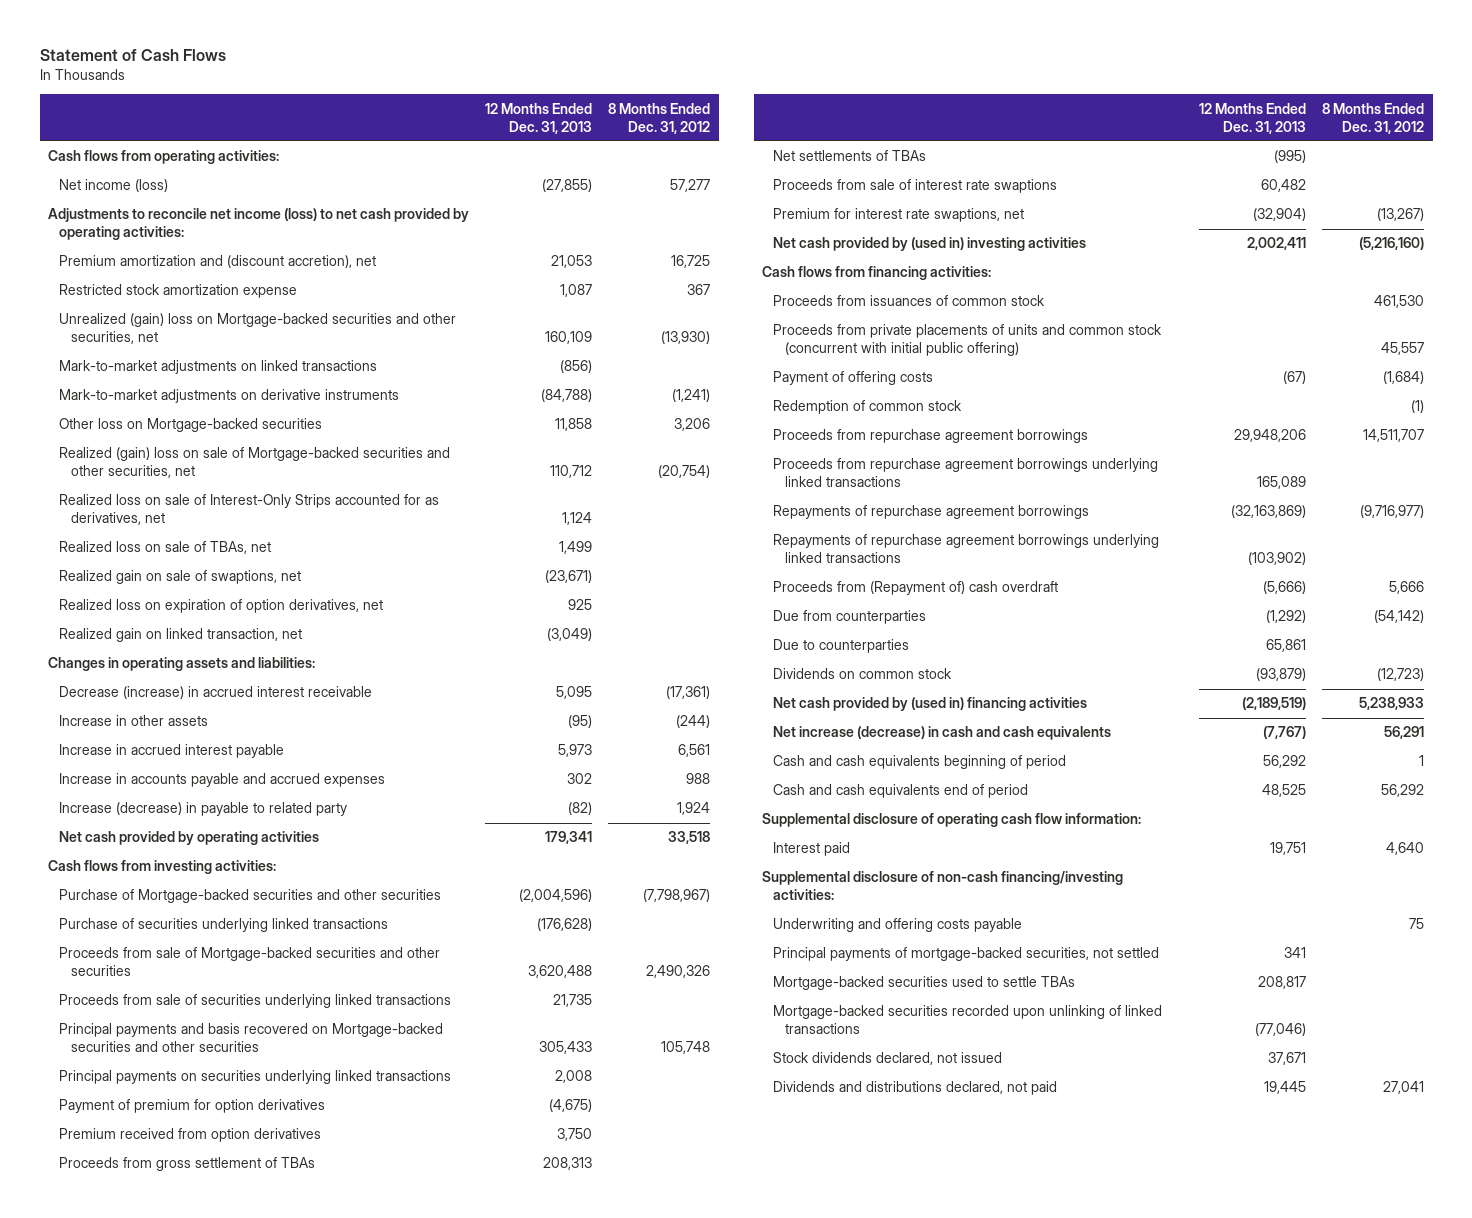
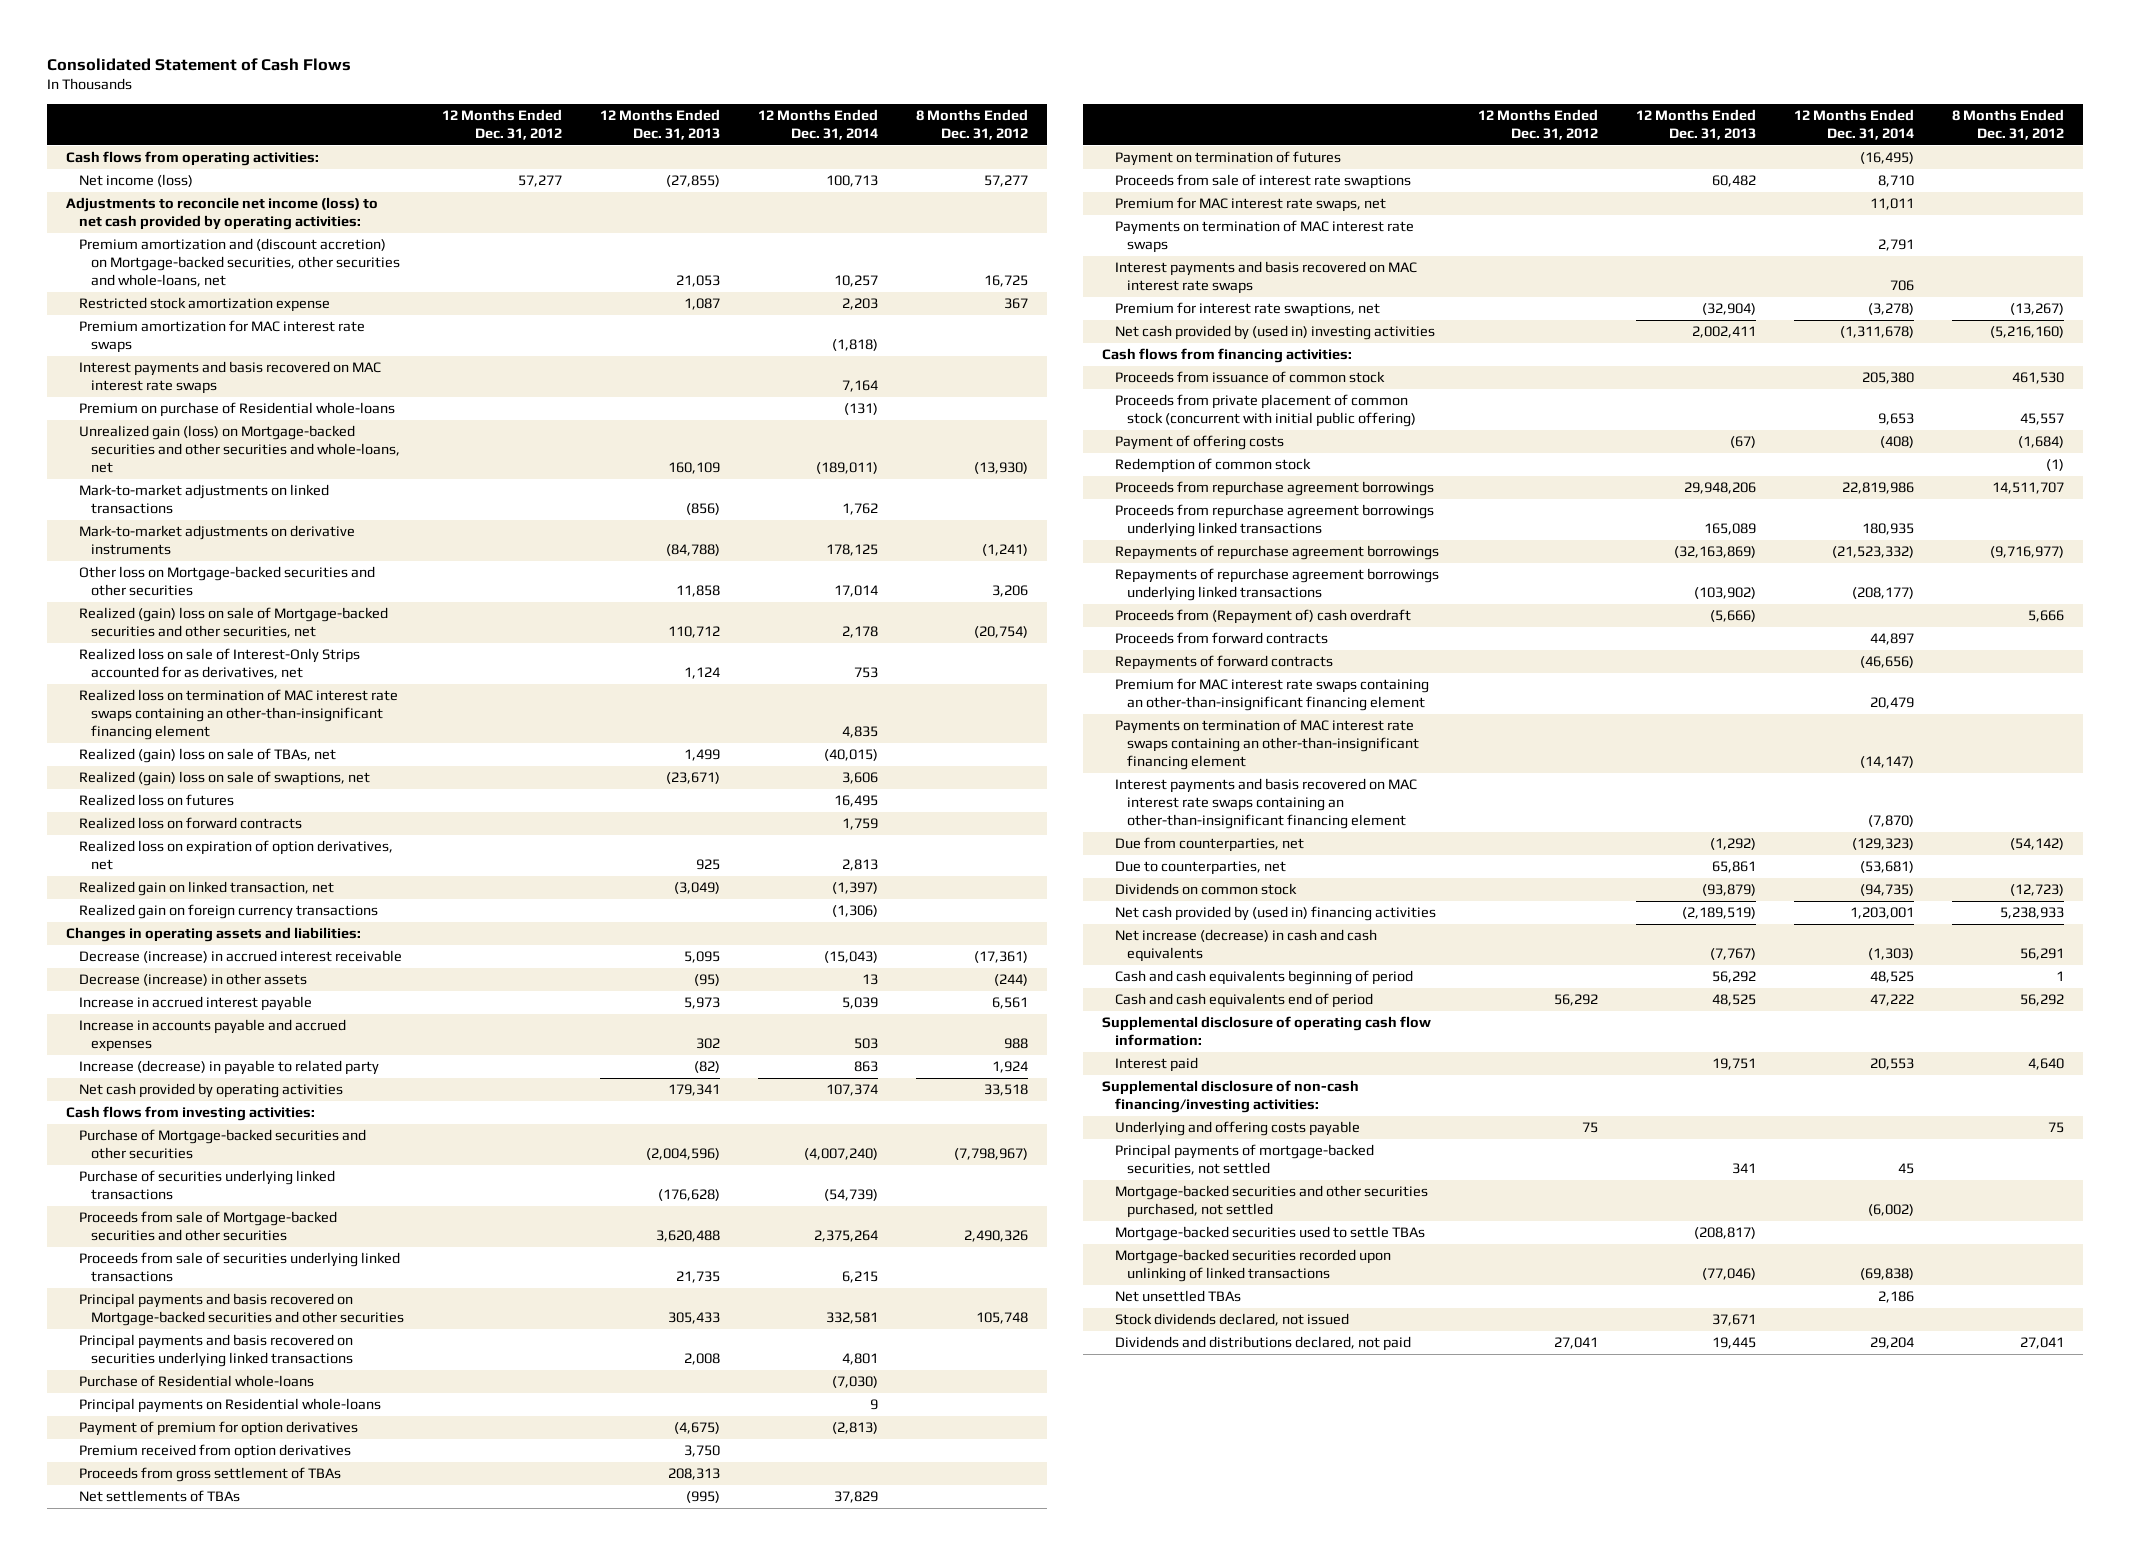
[39,49,226,62] Statement of Cash Flows -> [47,57,352,71] Consolidated Statement of Cash Flows
none -> [442,108,563,140] 12 Months Ended Dec. 31, 2012
none -> [757,108,878,140] 12 Months Ended Dec. 31, 2014
[59,255,377,269] Premium amortization and (discount accretion), net -> [78,238,401,287] Premium amortization and (discount accretion) on Mortgage-backed securities, other securities and whole-loans, net
none -> [78,320,365,354] Premium amortization for MAC interest rate swaps
none -> [78,361,381,395] Interest payments and basis recovered on MAC interest rate swaps
none -> [78,402,395,418] Premium on purchase of Residential whole-loans
[59,313,457,345] Unrealized (gain) loss on Mortgage-backed securities and other securities, net -> [78,425,401,473] Unrealized gain (loss) on Mortgage-backed securities and other securities and whole-loans, net
[59,418,323,433] Other loss on Mortgage-backed securities -> [78,566,375,597] Other loss on Mortgage-backed securities and other securities
none -> [78,689,398,740] Realized loss on termination of MAC interest rate swaps containing an other-than-insignificant financing element
[59,541,272,555] Realized loss on sale of TBAs, net -> [78,748,336,764] Realized (gain) loss on sale of TBAs, net
[59,570,302,585] Realized gain on sale of swaptions, net -> [78,771,370,787] Realized (gain) loss on sale of swaptions, net
none -> [78,794,234,807] Realized loss on futures
none -> [78,817,302,830] Realized loss on forward contracts
none -> [78,904,378,920] Realized gain on foreign currency transactions
[59,715,209,727] Increase in other assets -> [78,973,307,987] Decrease (increase) in other assets
[59,1070,452,1085] Principal payments on securities underlying linked transactions -> [78,1334,354,1368] Principal payments and basis recovered on securities underlying linked transactions
none -> [78,1375,314,1388] Purchase of Residential whole-loans
none -> [78,1398,381,1414] Principal payments on Residential whole-loans
none -> [1114,151,1341,167] Payment on termination of futures
none -> [1114,197,1386,213] Premium for MAC interest rate swaps, net
none -> [1114,220,1414,254] Payments on termination of MAC interest rate swaps
none -> [1114,261,1417,295] Interest payments and basis recovered on MAC interest rate swaps
[773,295,1046,307] Proceeds from issuances of common stock -> [1114,371,1385,384] Proceeds from issuance of common stock
[773,324,1163,357] Proceeds from private placements of units and common stock (concurrent with initial public offering) -> [1114,394,1417,428] Proceeds from private placement of common stock (concurrent with initial public offering)
none -> [1114,632,1328,645] Proceeds from forward contracts
none -> [1114,655,1333,671] Repayments of forward contracts
none -> [1114,678,1429,712] Premium for MAC interest rate swaps containing an other-than-insignificant financing element
none -> [1114,719,1420,770] Payments on termination of MAC interest rate swaps containing an other-than-insignificant financing element
none -> [1114,778,1417,829] Interest payments and basis recovered on MAC interest rate swaps containing an other-than-insignificant financing element
[773,610,927,625] Due from counterparties -> [1114,837,1304,853] Due from counterparties, net
[773,639,910,654] Due to counterparties -> [1114,861,1286,876] Due to counterparties, net
[773,918,1023,933] Underwriting and offering costs payable -> [1114,1121,1360,1137] Underlying and offering costs payable
none -> [1114,1185,1428,1219] Mortgage-backed securities and other securities purchased, not settled
[1258,976,1307,990] 208,817 -> [1694,1227,1757,1240] (208,817)
none -> [1114,1290,1241,1303] Net unsettled TBAs

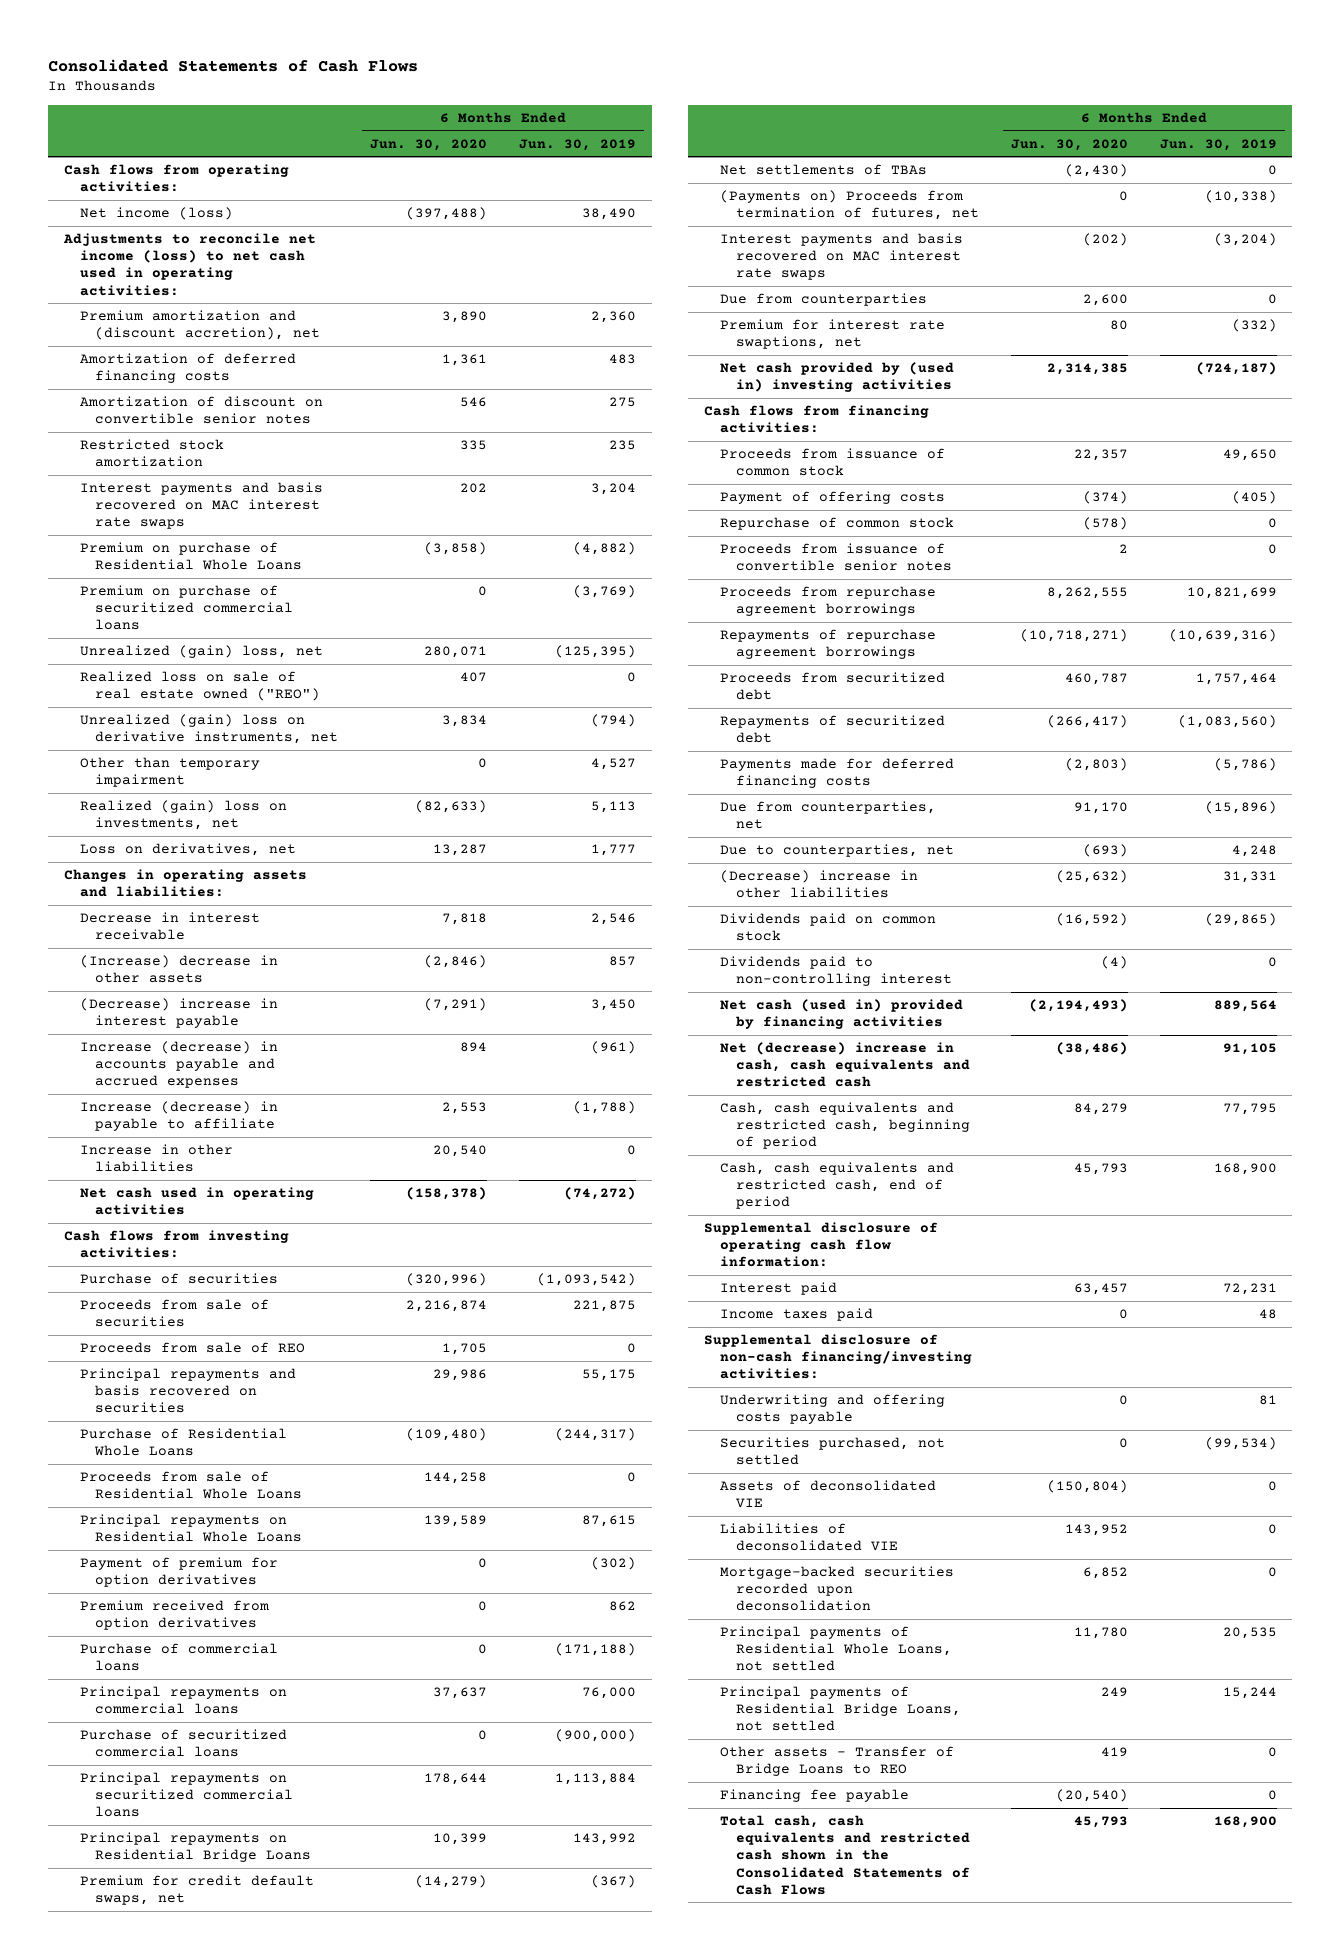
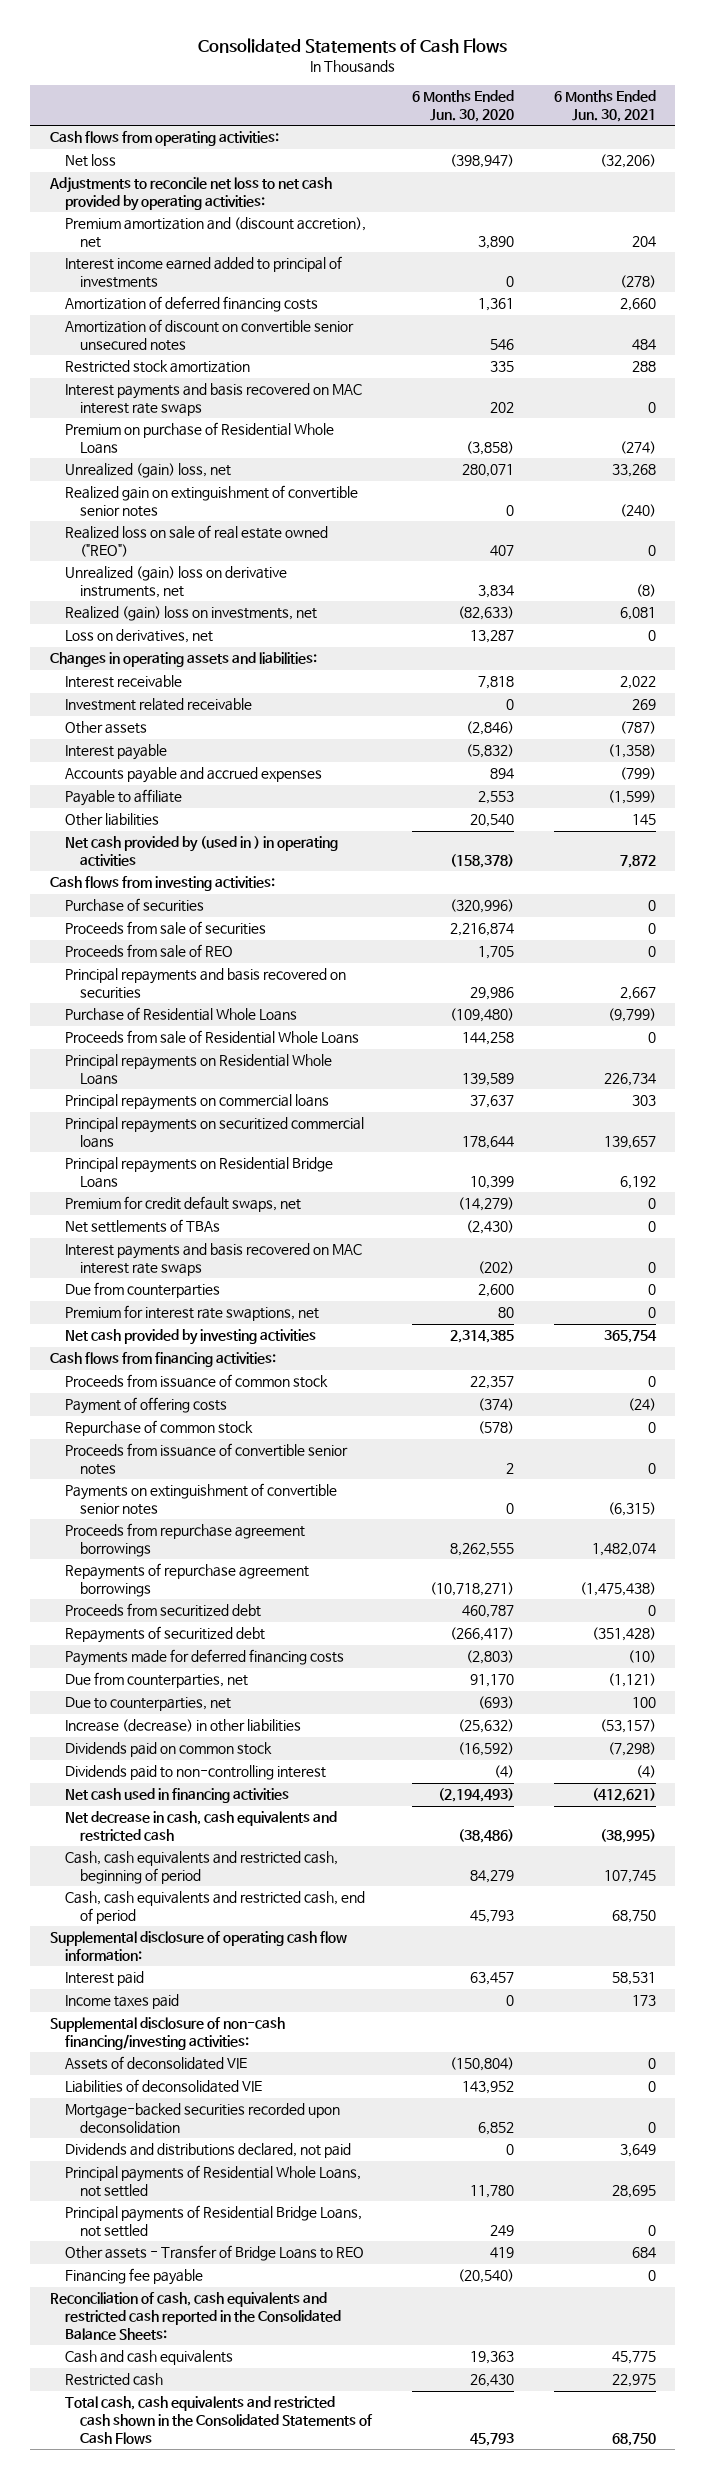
[519,138,637,151] Jun. 30, 2019 -> none
none -> [553,90,656,123] 6 Months Ended Jun. 30, 2021
[79,207,233,221] Net income (loss) -> [64,154,116,168] Net loss
[406,207,488,221] (397,488) -> [449,154,514,169] (398,947)
[62,233,316,296] Adjustments to reconcile net income (loss) to net cash used in operating activities: -> [48,177,332,212] Adjustments to reconcile net loss to net cash provided by operating activities:
none -> [64,256,342,289] Interest income earned added to principal of investments
[79,396,323,425] Amortization of discount on convertible senior notes -> [64,319,354,352] Amortization of discount on convertible senior unsecured notes
[79,585,294,631] Premium on purchase of securitized commercial loans -> none
none -> [64,485,358,518] Realized gain on extinguishment of convertible senior notes
[79,757,260,788] Other than temporary impairment -> none
[79,912,260,941] Decrease in interest receivable -> [64,675,182,689] Interest receivable
none -> [64,698,252,712] Investment related receivable
[79,955,278,984] (Increase) decrease in other assets -> [64,721,147,735] Other assets
[79,998,278,1029] (Decrease) increase in interest payable -> [64,744,167,761] Interest payable
[424,998,488,1012] (7,291) -> [465,744,514,759] (5,832)
[79,1041,278,1089] Increase (decrease) in accounts payable and accrued expenses -> [64,767,322,784] Accounts payable and accrued expenses
[79,1101,278,1132] Increase (decrease) in payable to affiliate -> [64,789,182,807] Payable to affiliate
[79,1144,233,1173] Increase in other liabilities -> [64,813,159,827] Other liabilities
[79,1187,314,1216] Net cash used in operating activities -> [64,836,338,867] Net cash provided by (used in ) in operating activities
[79,1557,278,1588] Payment of premium for option derivatives -> none
[79,1600,269,1631] Premium received from option derivatives -> none
[79,1643,278,1672] Purchase of commercial loans -> none
[79,1729,287,1758] Purchase of securitized commercial loans -> none
[720,190,979,221] (Payments on) Proceeds from termination of futures, net -> none
[720,362,955,393] Net cash provided by (used in) investing activities -> [64,1329,316,1346] Net cash provided by investing activities
none -> [64,1483,337,1516] Payments on extinguishment of convertible senior notes
[720,870,919,899] (Decrease) increase in other liabilities -> [64,1719,301,1733] Increase (decrease) in other liabilities
[720,999,964,1030] Net cash (used in) provided by financing activities -> [64,1788,289,1804] Net cash used in financing activities
[720,1042,970,1088] Net (decrease) increase in cash, cash equivalents and restricted cash -> [64,1811,337,1842] Net decrease in cash, cash equivalents and restricted cash
[720,1394,946,1425] Underwriting and offering costs payable -> none
[720,1437,946,1466] Securities purchased, not settled -> none
none -> [64,2143,351,2159] Dividends and distributions declared, not paid
none -> [49,2292,341,2341] Reconciliation of cash, cash equivalents and restricted cash reported in the Consolidated Balance Sheets:
none -> [64,2350,233,2366] Cash and cash equivalents
none -> [64,2373,163,2387] Restricted cash

